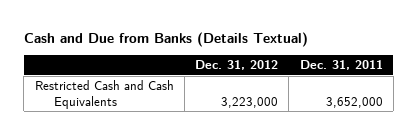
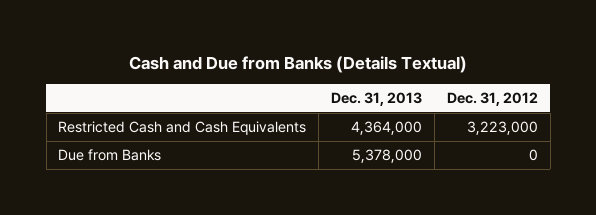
[299,60,383,71] Dec. 31, 2011 -> none
none -> [331,91,423,106] Dec. 31, 2013
none -> [58,149,162,162] Due from Banks

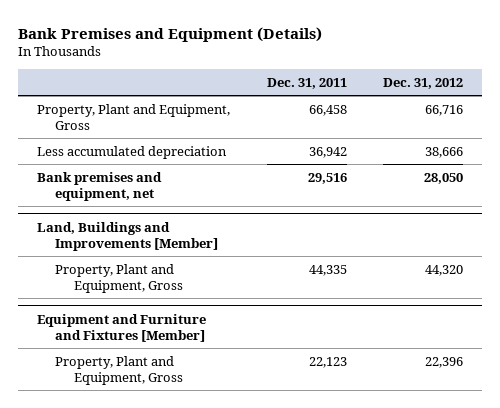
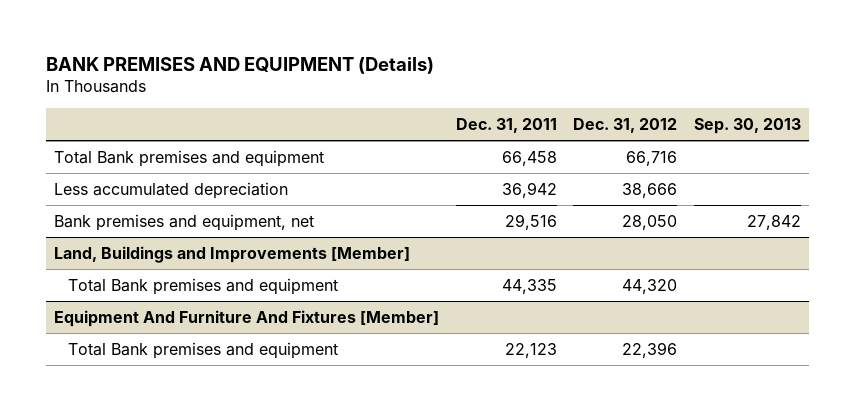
[18,26,323,42] Bank Premises and Equipment (Details) -> [45,56,434,74] BANK PREMISES AND EQUIPMENT (Details)
none -> [694,118,802,135] Sep. 30, 2013
[36,103,230,130] Property, Plant and Equipment, Gross -> [54,149,325,167] Total Bank premises and equipment
[55,263,184,293] Property, Plant and Equipment, Gross -> [67,277,338,295] Total Bank premises and equipment
[36,313,206,342] Equipment and Furniture and Fixtures [Member] -> [54,309,440,327] Equipment And Furniture And Fixtures [Member]
[55,355,184,385] Property, Plant and Equipment, Gross -> [67,341,338,359] Total Bank premises and equipment

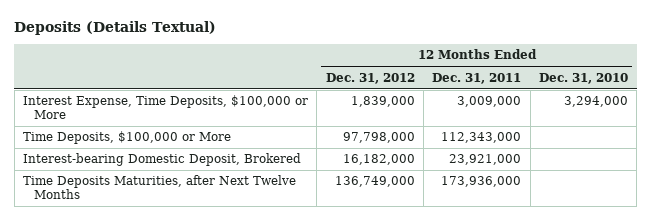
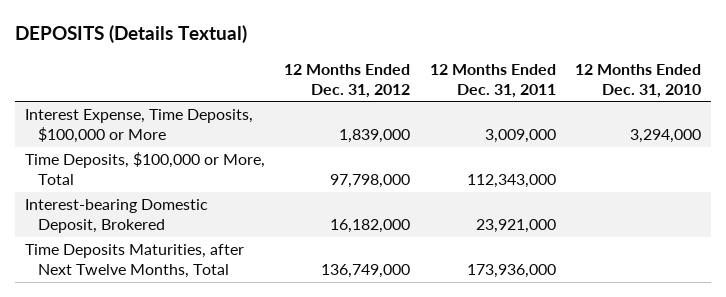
[14,21,217,36] Deposits (Details Textual) -> [14,25,247,44] DEPOSITS (Details Textual)
[23,131,232,145] Time Deposits, $100,000 or More -> [24,152,265,186] Time Deposits, $100,000 or More, Total
[23,175,297,200] Time Deposits Maturities, after Next Twelve Months -> [24,244,244,279] Time Deposits Maturities, after Next Twelve Months, Total

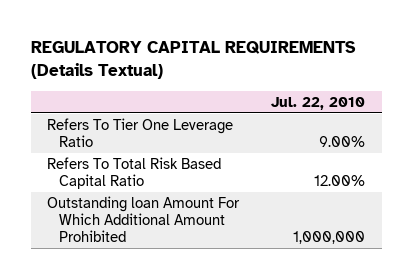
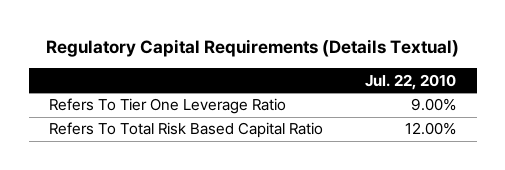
[30,41,356,80] REGULATORY CAPITAL REQUIREMENTS (Details Textual) -> [45,38,459,57] Regulatory Capital Requirements (Details Textual)
[46,195,240,243] Outstanding loan Amount For Which Additional Amount Prohibited -> none

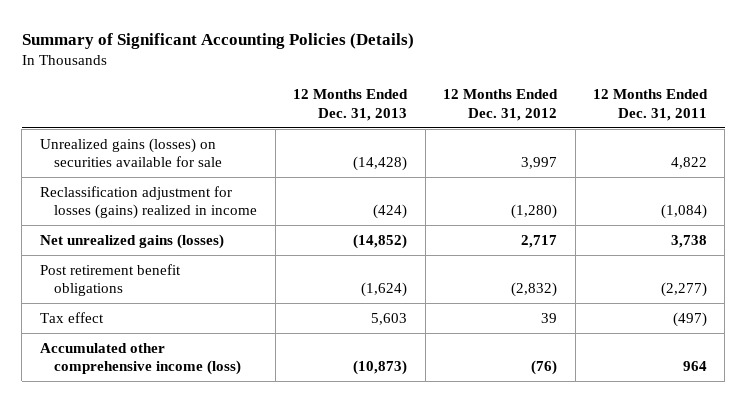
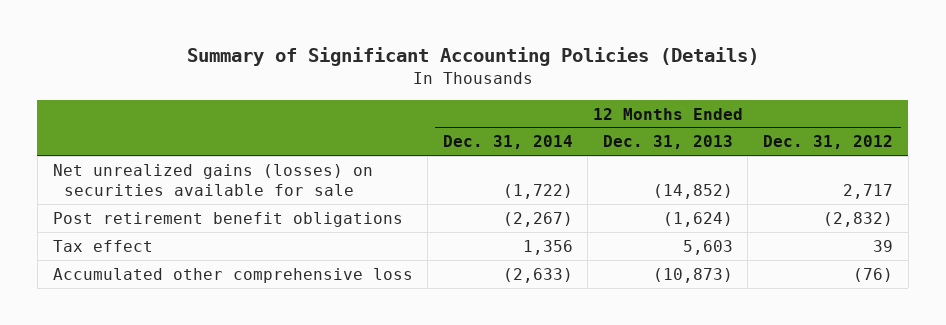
[593,89,709,121] 12 Months Ended Dec. 31, 2011 -> none
none -> [442,135,573,150] Dec. 31, 2014
[39,137,223,168] Unrealized gains (losses) on securities available for sale -> none
[39,185,258,220] Reclassification adjustment for losses (gains) realized in income -> none
[39,233,224,249] Net unrealized gains (losses) -> [52,163,373,197] Net unrealized gains (losses) on securities available for sale
[39,342,242,376] Accumulated other comprehensive income (loss) -> [52,267,413,283] Accumulated other comprehensive loss

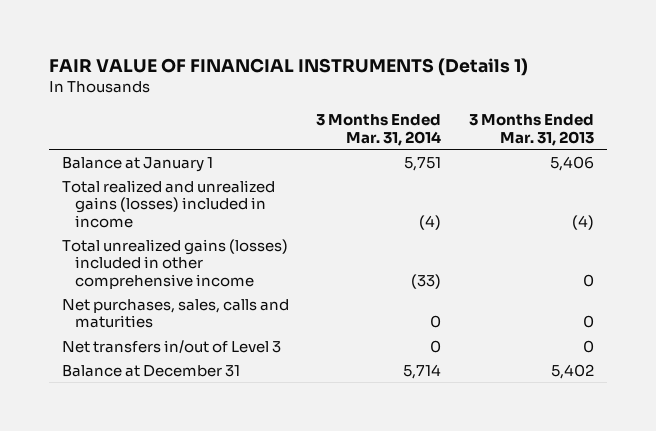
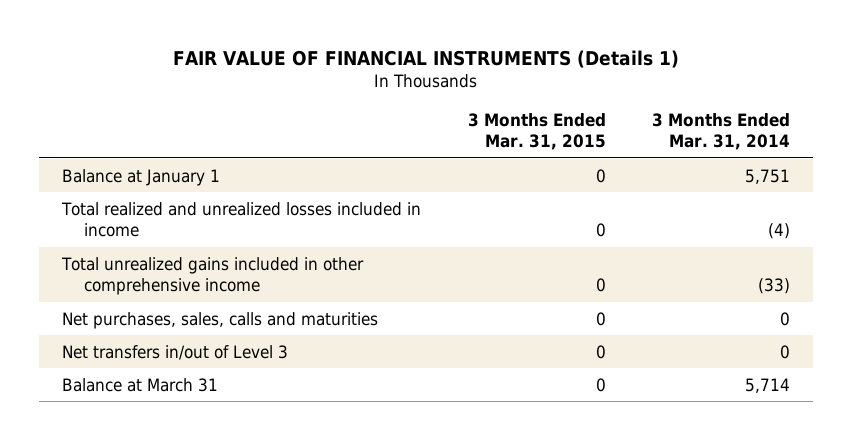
[468,114,594,146] 3 Months Ended Mar. 31, 2013 -> none
none -> [467,112,606,151] 3 Months Ended Mar. 31, 2015
[62,179,276,228] Total realized and unrealized gains (losses) included in income -> [61,201,422,237] Total realized and unrealized losses included in income
[62,238,289,289] Total unrealized gains (losses) included in other comprehensive income -> [61,256,365,295] Total unrealized gains included in other comprehensive income
[62,364,241,377] Balance at December 31 -> [62,377,219,392] Balance at March 31

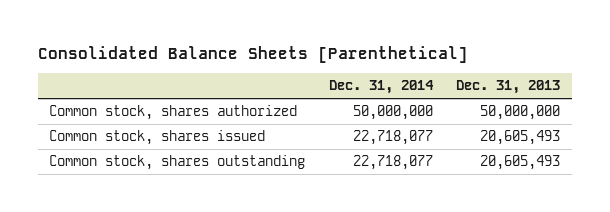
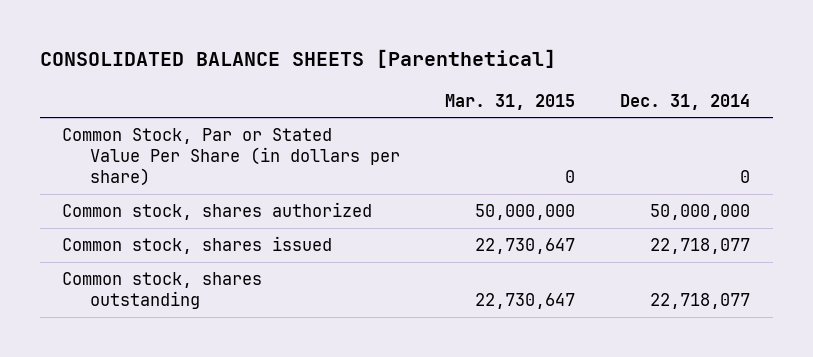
[37,46,468,64] Consolidated Balance Sheets [Parenthetical] -> [39,49,556,69] CONSOLIDATED BALANCE SHEETS [Parenthetical]
[456,80,561,95] Dec. 31, 2013 -> none
none -> [445,93,576,110] Mar. 31, 2015
none -> [62,128,400,187] Common Stock, Par or Stated Value Per Share (in dollars per share)

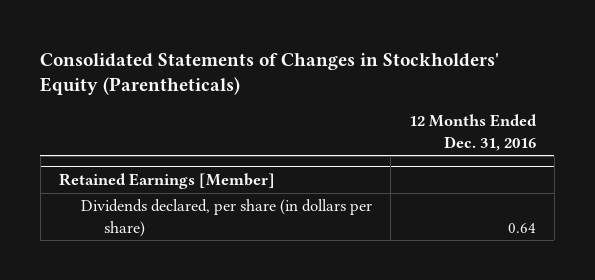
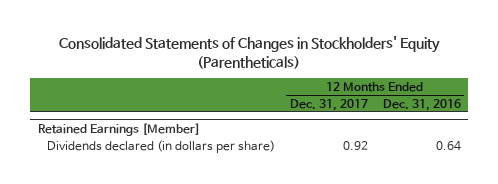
none -> [289,98,368,111] Dec. 31, 2017
[81,199,373,237] Dividends declared, per share (in dollars per share) -> [46,139,275,153] Dividends declared (in dollars per share)

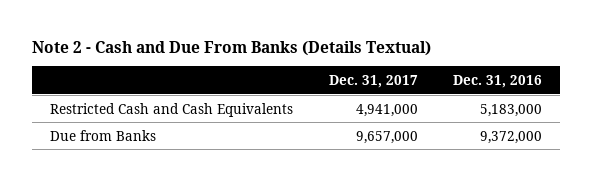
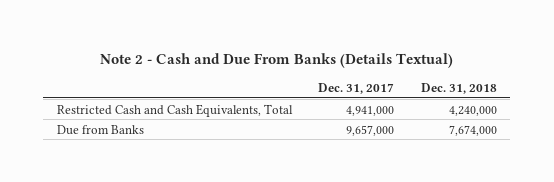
[453,74,543,88] Dec. 31, 2016 -> none
none -> [420,82,497,94] Dec. 31, 2018
[49,102,293,117] Restricted Cash and Cash Equivalents -> [56,103,293,117] Restricted Cash and Cash Equivalents, Total

